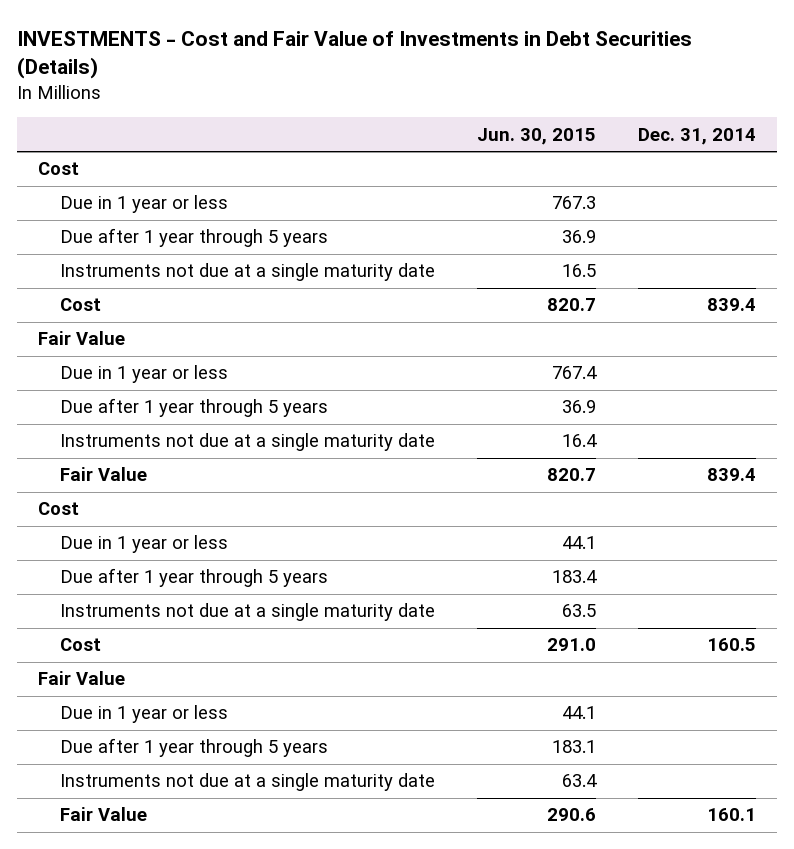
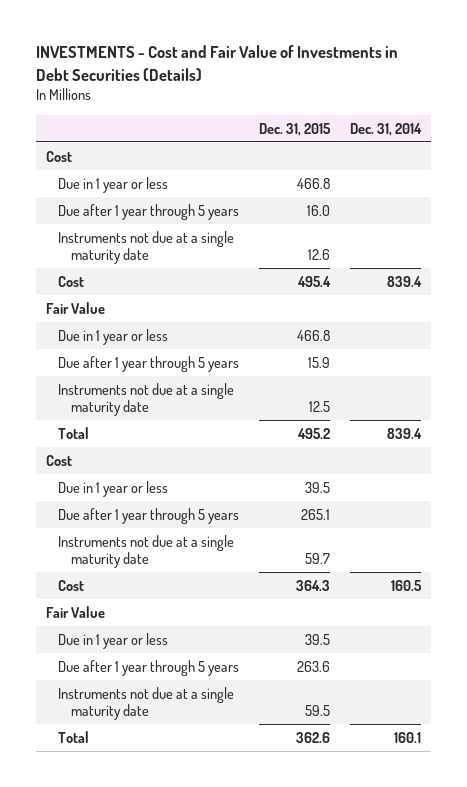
[476,127,596,145] Jun. 30, 2015 -> none
none -> [259,122,332,136] Dec. 31, 2015
[59,467,147,482] Fair Value -> [58,426,90,439] Total
[59,807,147,822] Fair Value -> [58,730,90,743] Total

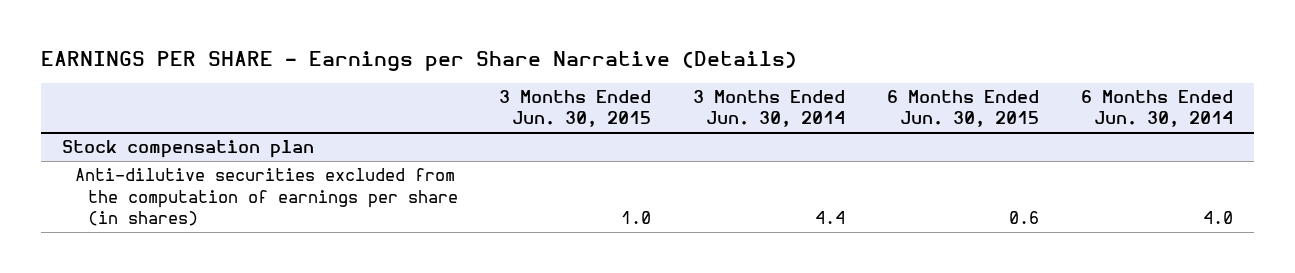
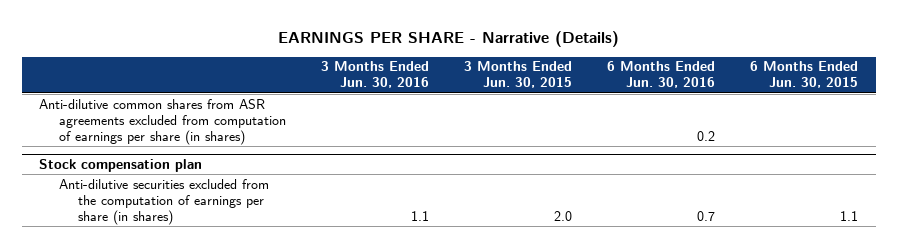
[40,51,797,72] EARNINGS PER SHARE - Earnings per Share Narrative (Details) -> [277,30,619,47] EARNINGS PER SHARE - Narrative (Details)
[693,90,846,128] 3 Months Ended Jun. 30, 2014 -> none
[1080,90,1233,128] 6 Months Ended Jun. 30, 2014 -> none
none -> [320,61,429,89] 3 Months Ended Jun. 30, 2016
none -> [607,61,716,89] 6 Months Ended Jun. 30, 2016
none -> [39,98,286,145] Anti-dilutive common shares from ASR agreements excluded from computation of earnings per share (in shares)
[621,210,652,224] 1.0 -> [553,210,572,221] 2.0
[1009,210,1040,224] 0.6 -> [840,210,859,221] 1.1

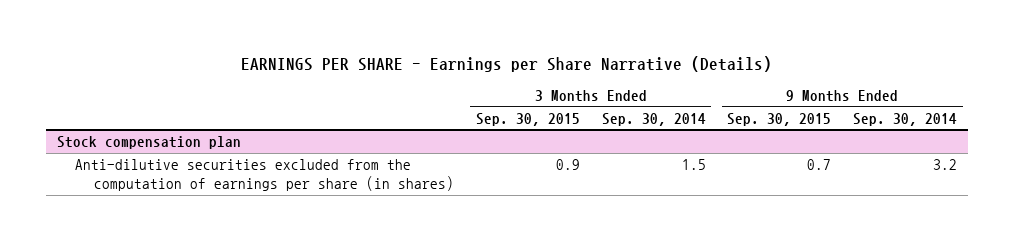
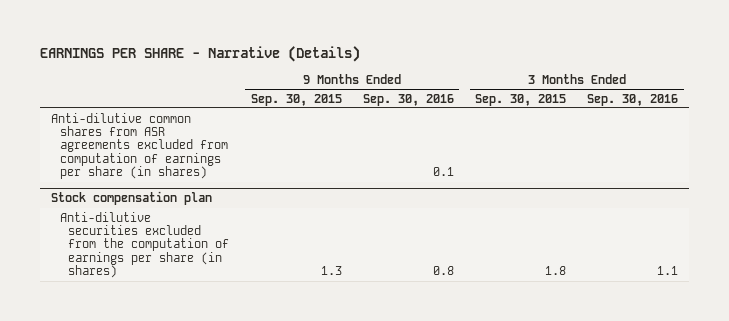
[241,56,773,73] EARNINGS PER SHARE - Earnings per Share Narrative (Details) -> [40,46,361,63] EARNINGS PER SHARE - Narrative (Details)
[601,112,706,126] Sep. 30, 2014 -> none
[853,112,958,126] Sep. 30, 2014 -> none
none -> [362,93,454,106] Sep. 30, 2016
none -> [587,93,679,106] Sep. 30, 2016
none -> [50,112,228,180] Anti-dilutive common shares from ASR agreements excluded from computation of earnings per share (in shares)
[555,159,580,171] 0.9 -> [545,266,567,276] 1.8
[807,159,832,171] 0.7 -> [320,266,342,276] 1.3

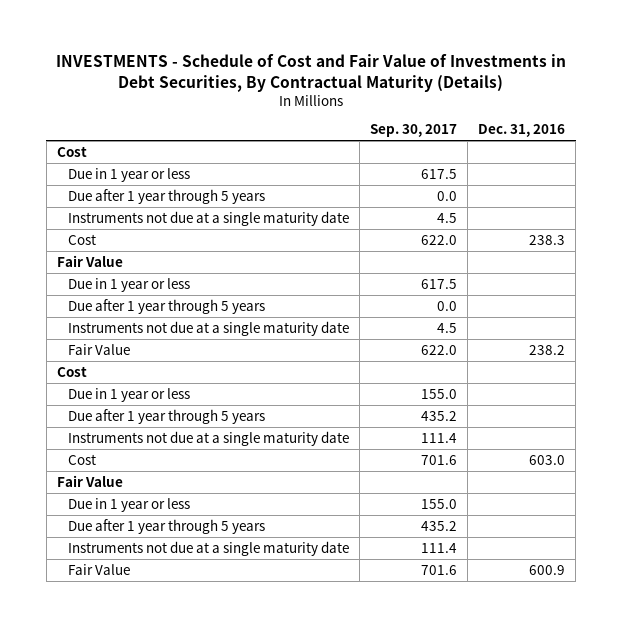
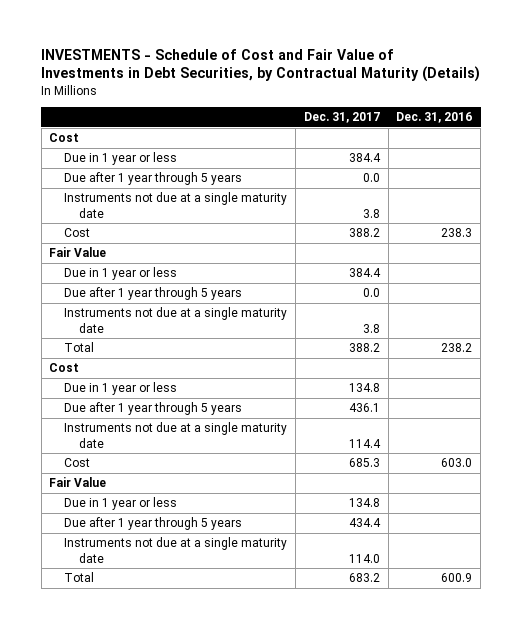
[56,54,567,92] INVESTMENTS - Schedule of Cost and Fair Value of Investments in Debt Securities, By Contractual Maturity (Details) -> [41,48,481,83] INVESTMENTS - Schedule of Cost and Fair Value of Investments in Debt Securities, by Contractual Maturity (Details)
[370,124,458,138] Sep. 30, 2017 -> none
none -> [303,111,380,123] Dec. 31, 2017
[67,343,130,355] Fair Value -> [64,342,95,353] Total
[67,563,130,575] Fair Value -> [64,572,95,583] Total

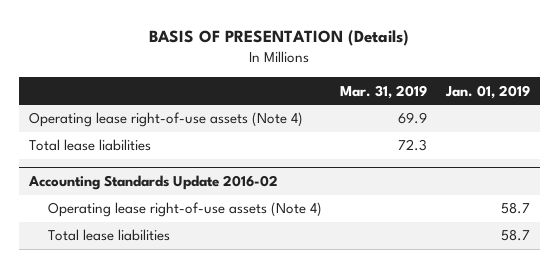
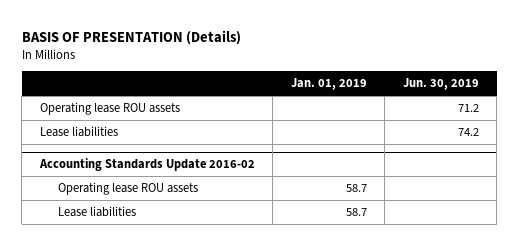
[340,84,428,99] Mar. 31, 2019 -> none
none -> [402,78,479,91] Jun. 30, 2019
[28,112,303,128] Operating lease right-of-use assets (Note 4) -> [39,102,180,116] Operating lease ROU assets
[28,139,151,152] Total lease liabilities -> [39,126,118,138] Lease liabilities
[47,202,322,218] Operating lease right-of-use assets (Note 4) -> [58,182,199,196] Operating lease ROU assets
[47,229,170,242] Total lease liabilities -> [58,206,137,218] Lease liabilities

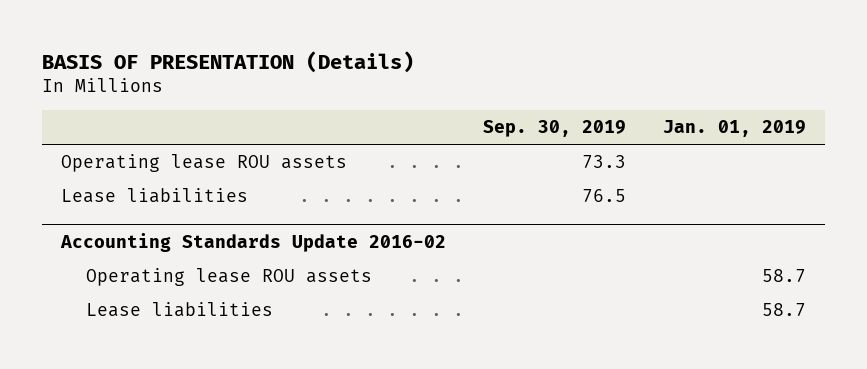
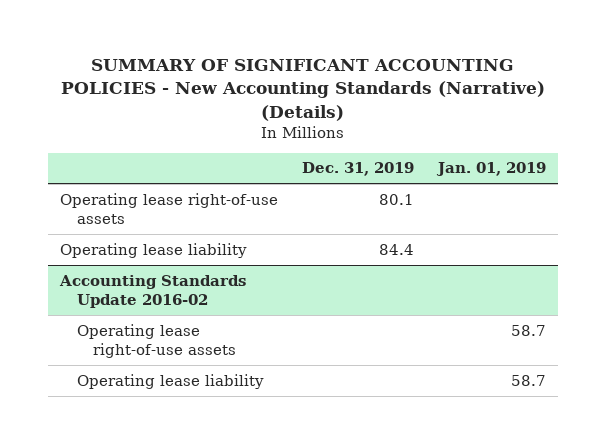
[41,50,414,73] BASIS OF PRESENTATION (Details) -> [61,59,546,121] SUMMARY OF SIGNIFICANT ACCOUNTING POLICIES - New Accounting Standards (Narrative) (Details)
[482,120,626,138] Sep. 30, 2019 -> none
none -> [302,162,415,177] Dec. 31, 2019
[60,154,347,173] Operating lease ROU assets -> [60,192,279,225] Operating lease right-of-use assets
[60,188,248,204] Lease liabilities -> [60,242,248,258] Operating lease liability
[85,268,372,287] Operating lease ROU assets -> [76,323,237,359] Operating lease right-of-use assets
[85,302,273,318] Lease liabilities -> [76,373,264,389] Operating lease liability

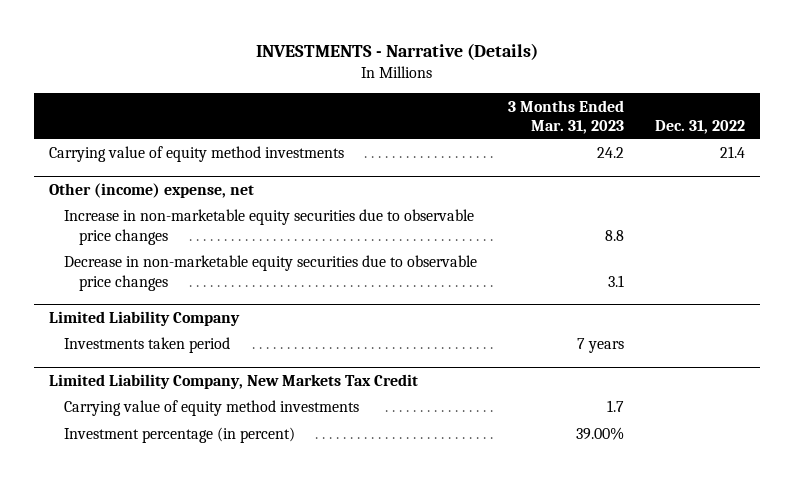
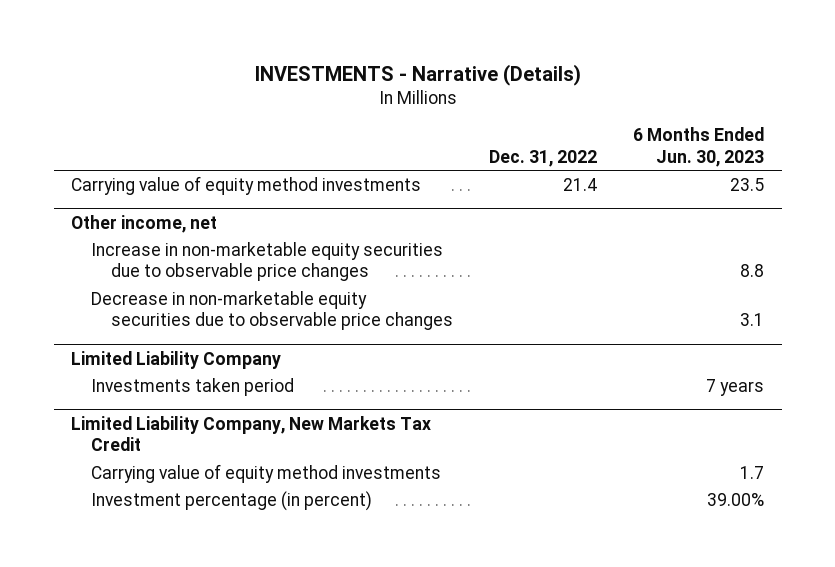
[507,99,624,134] 3 Months Ended Mar. 31, 2023 -> none
none -> [632,127,764,167] 6 Months Ended Jun. 30, 2023
[48,183,254,199] Other (income) expense, net -> [71,214,218,233] Other income, net

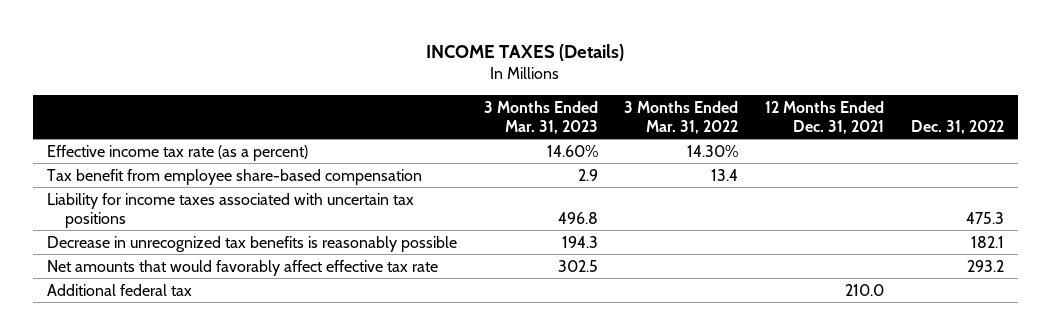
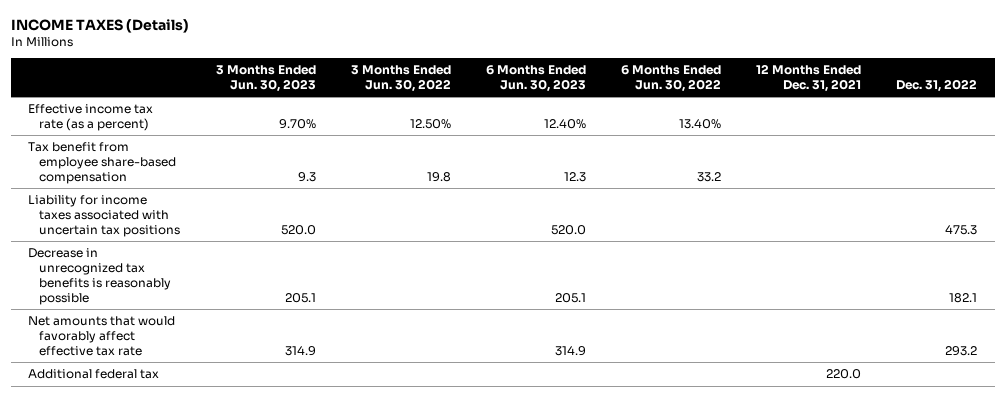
[483,100,598,134] 3 Months Ended Mar. 31, 2023 -> none
[624,100,739,134] 3 Months Ended Mar. 31, 2022 -> none
none -> [215,65,316,92] 3 Months Ended Jun. 30, 2023
none -> [350,65,451,92] 3 Months Ended Jun. 30, 2022
none -> [485,65,586,92] 6 Months Ended Jun. 30, 2023
none -> [620,65,721,92] 6 Months Ended Jun. 30, 2022
[845,283,885,296] 210.0 -> [825,369,861,380] 220.0

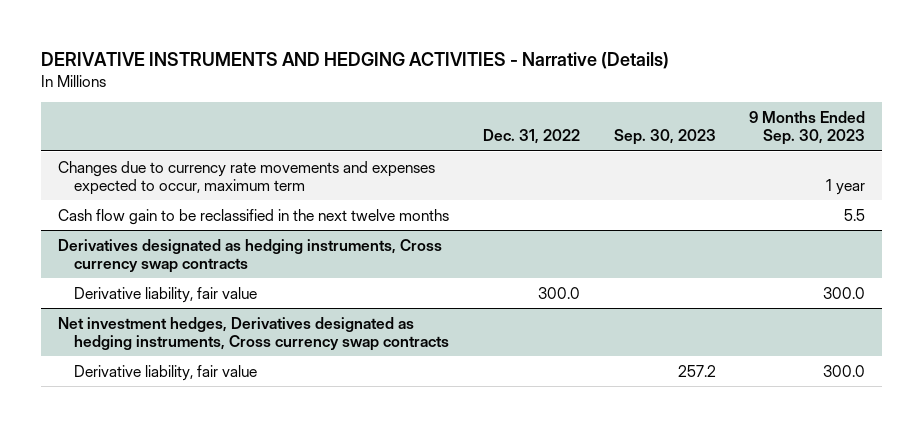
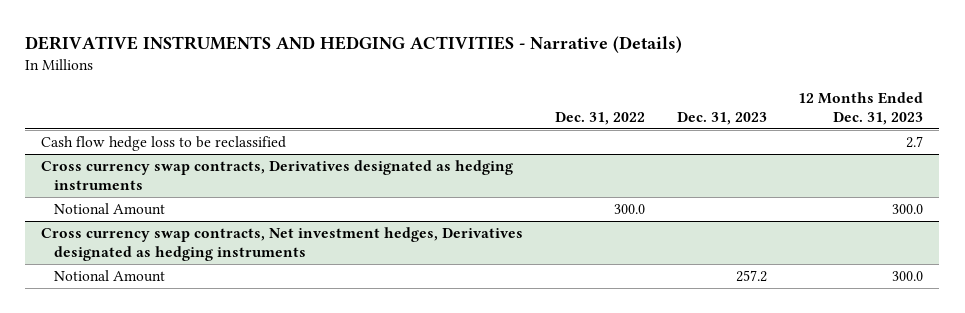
[613,129,716,146] Sep. 30, 2023 -> none
[749,110,866,146] 9 Months Ended Sep. 30, 2023 -> none
none -> [676,111,767,125] Dec. 31, 2023
none -> [798,91,924,125] 12 Months Ended Dec. 31, 2023
[58,160,436,195] Changes due to currency rate movements and expenses expected to occur, maximum term -> none
[58,208,450,225] Cash flow gain to be reclassified in the next twelve months -> [41,135,287,151] Cash flow hedge loss to be reclassified
[58,238,443,273] Derivatives designated as hedging instruments, Cross currency swap contracts -> [41,159,514,191] Cross currency swap contracts, Derivatives designated as hedging instruments
[73,286,257,303] Derivative liability, fair value -> [54,202,166,215] Notional Amount
[58,316,449,351] Net investment hedges, Derivatives designated as hedging instruments, Cross currency swap contracts -> [41,226,524,262] Cross currency swap contracts, Net investment hedges, Derivatives designated as hedging instruments
[73,364,257,381] Derivative liability, fair value -> [54,269,166,282] Notional Amount

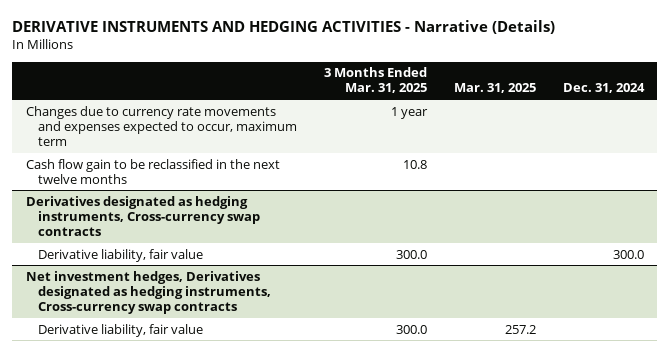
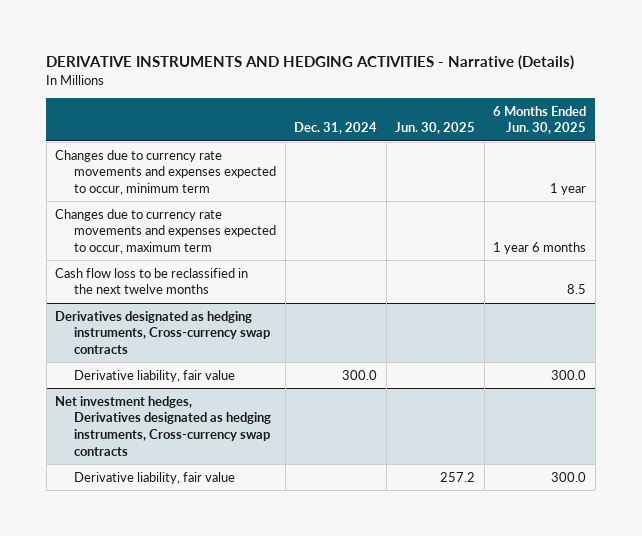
[324,67,428,94] 3 Months Ended Mar. 31, 2025 -> none
[453,83,536,94] Mar. 31, 2025 -> none
none -> [395,122,476,135] Jun. 30, 2025
none -> [493,105,587,135] 6 Months Ended Jun. 30, 2025
none -> [55,149,277,195] Changes due to currency rate movements and expenses expected to occur, minimum term
[25,158,280,184] Cash flow gain to be reclassified in the next twelve months -> [55,267,249,295] Cash flow loss to be reclassified in the next twelve months

